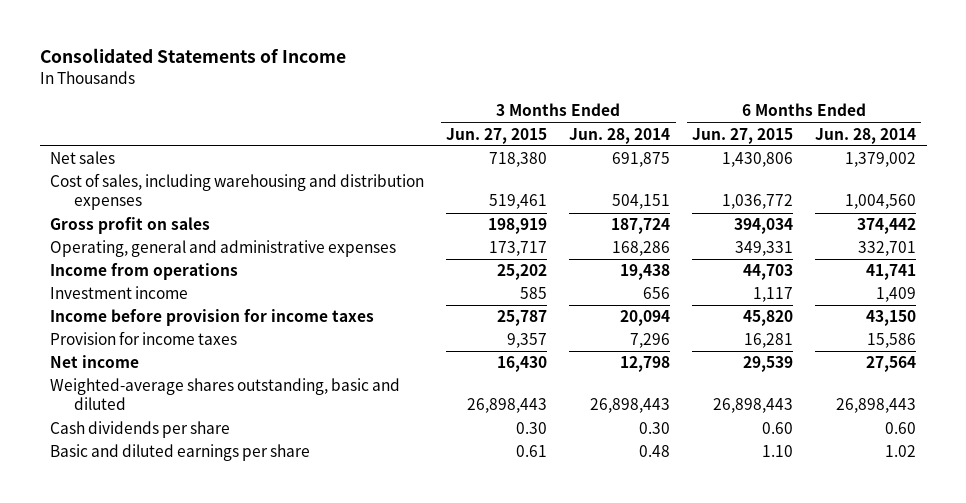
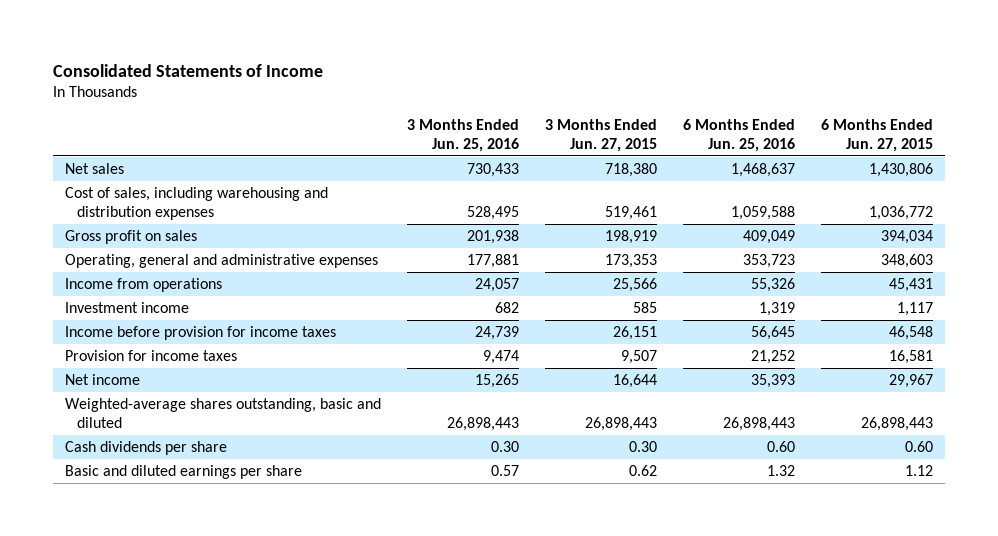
[569,127,671,144] Jun. 28, 2014 -> none
[814,127,916,144] Jun. 28, 2014 -> none
none -> [407,118,520,152] 3 Months Ended Jun. 25, 2016
none -> [682,118,795,152] 6 Months Ended Jun. 25, 2016
[489,241,548,257] 173,717 -> [605,254,658,269] 173,353
[735,241,794,257] 349,331 -> [880,254,933,269] 348,603
[497,264,548,281] 25,202 -> [613,278,658,293] 25,566
[743,264,794,281] 44,703 -> [888,278,933,293] 45,431
[497,310,548,327] 25,787 -> [613,326,658,341] 26,151
[743,310,794,327] 45,820 -> [888,326,933,341] 46,548
[507,333,548,349] 9,357 -> [621,350,658,365] 9,507
[744,333,794,349] 16,281 -> [888,350,933,365] 16,581
[497,356,548,373] 16,430 -> [613,374,658,389] 16,644
[743,356,794,373] 29,539 -> [888,374,933,389] 29,967
[516,445,548,458] 0.61 -> [629,465,658,477] 0.62
[762,445,794,458] 1.10 -> [904,465,933,477] 1.12

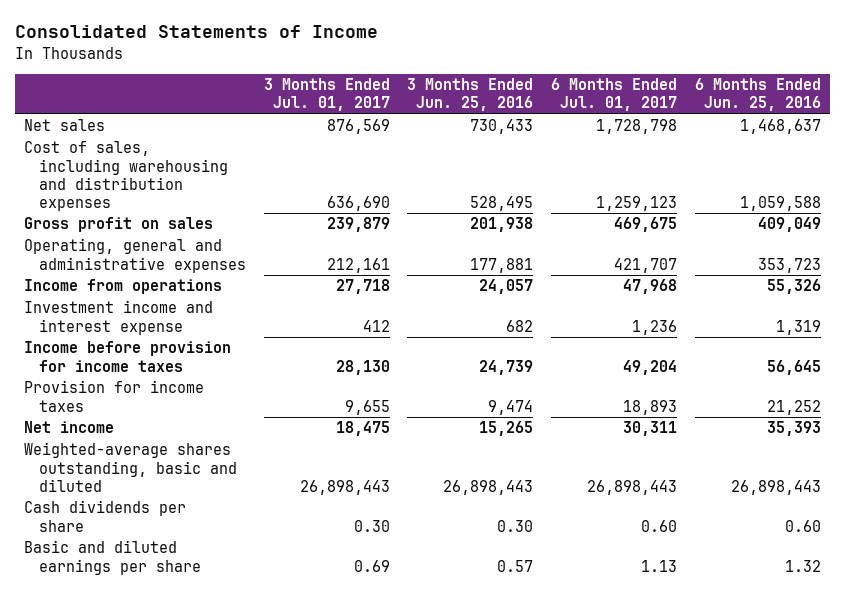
[545,118,658,152] 3 Months Ended Jun. 27, 2015 -> none
[820,118,933,152] 6 Months Ended Jun. 27, 2015 -> none
none -> [263,78,390,112] 3 Months Ended Jul. 01, 2017
none -> [551,78,678,112] 6 Months Ended Jul. 01, 2017
[65,302,190,314] Investment income -> [23,300,213,335] Investment income and interest expense

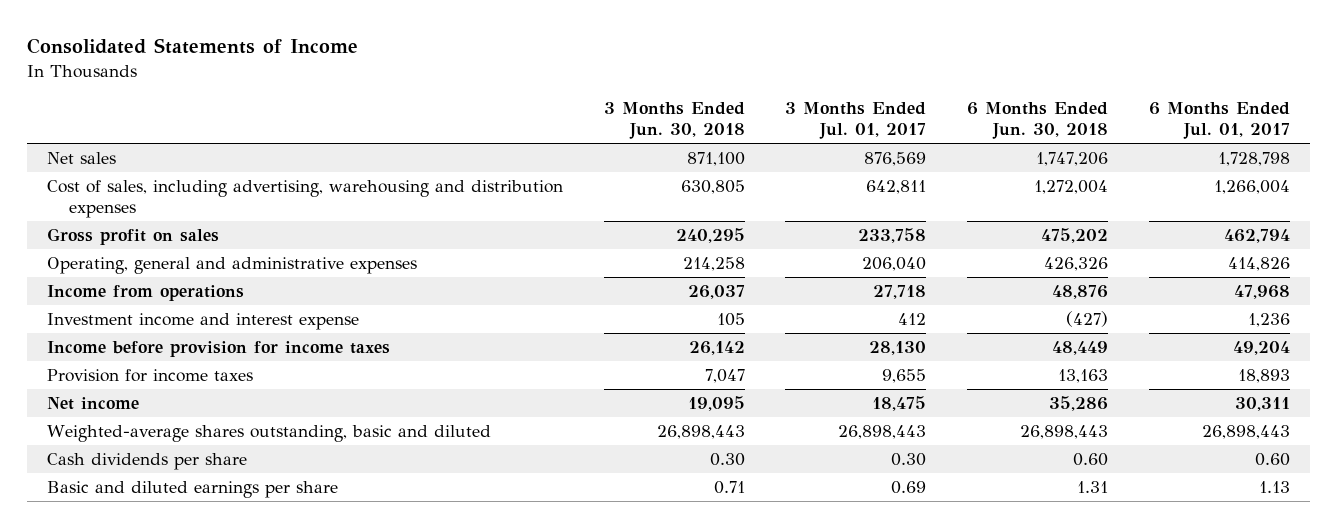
[407,78,534,112] 3 Months Ended Jun. 25, 2016 -> none
[694,78,821,112] 6 Months Ended Jun. 25, 2016 -> none
none -> [603,102,745,140] 3 Months Ended Jun. 30, 2018
none -> [967,102,1109,140] 6 Months Ended Jun. 30, 2018
[23,141,229,211] Cost of sales, including warehousing and distribution expenses -> [46,179,563,219] Cost of sales, including advertising, warehousing and distribution expenses
[326,195,390,211] 636,690 -> [866,179,927,194] 642,811
[596,195,678,211] 1,259,123 -> [1213,179,1290,194] 1,266,004
[326,217,390,233] 239,879 -> [858,227,927,243] 233,758
[614,217,678,233] 469,675 -> [1223,228,1290,243] 462,794
[326,257,390,273] 212,161 -> [862,256,927,271] 206,040
[614,257,678,273] 421,707 -> [1227,256,1290,271] 414,826

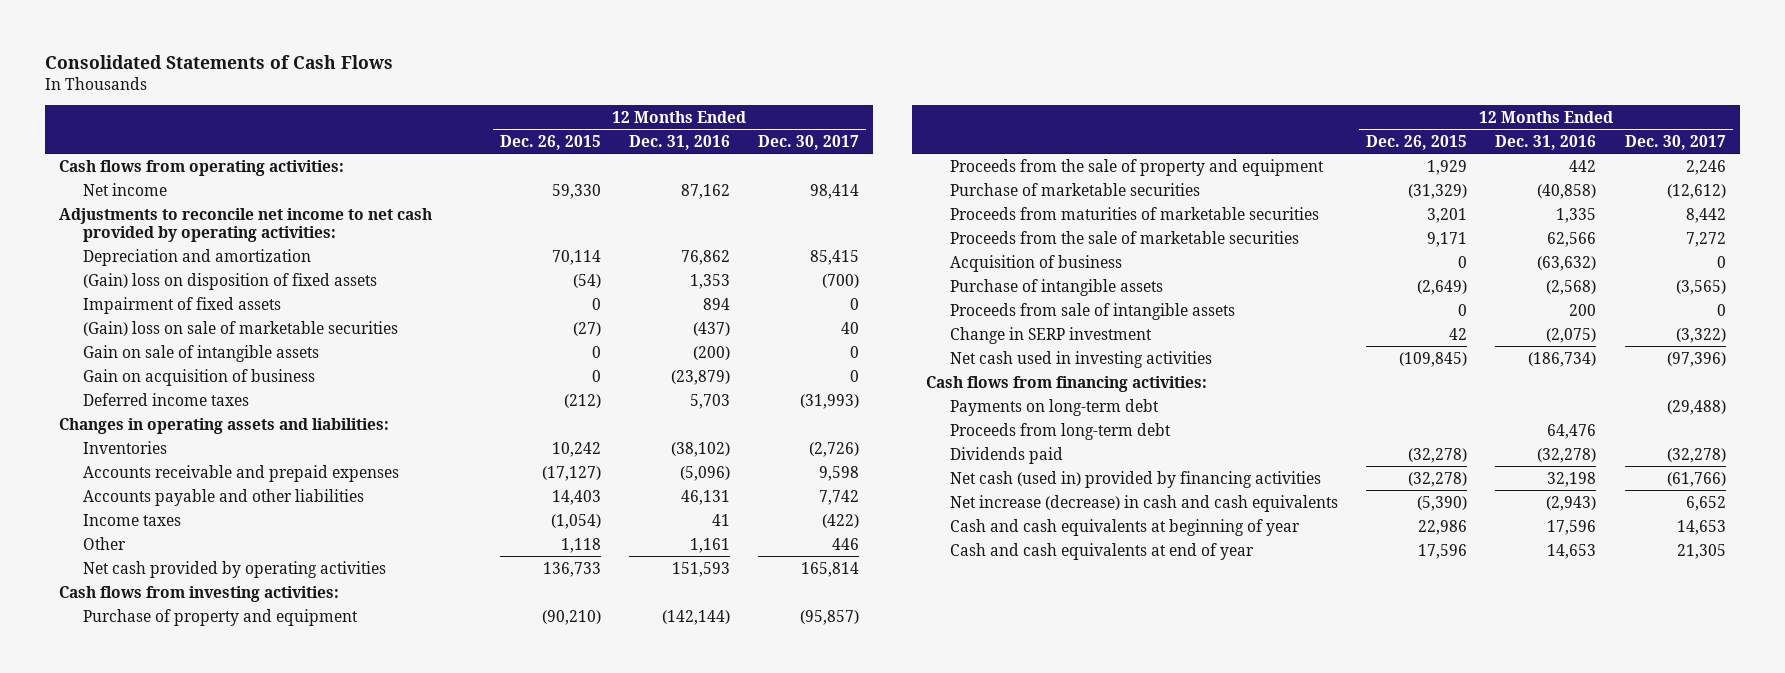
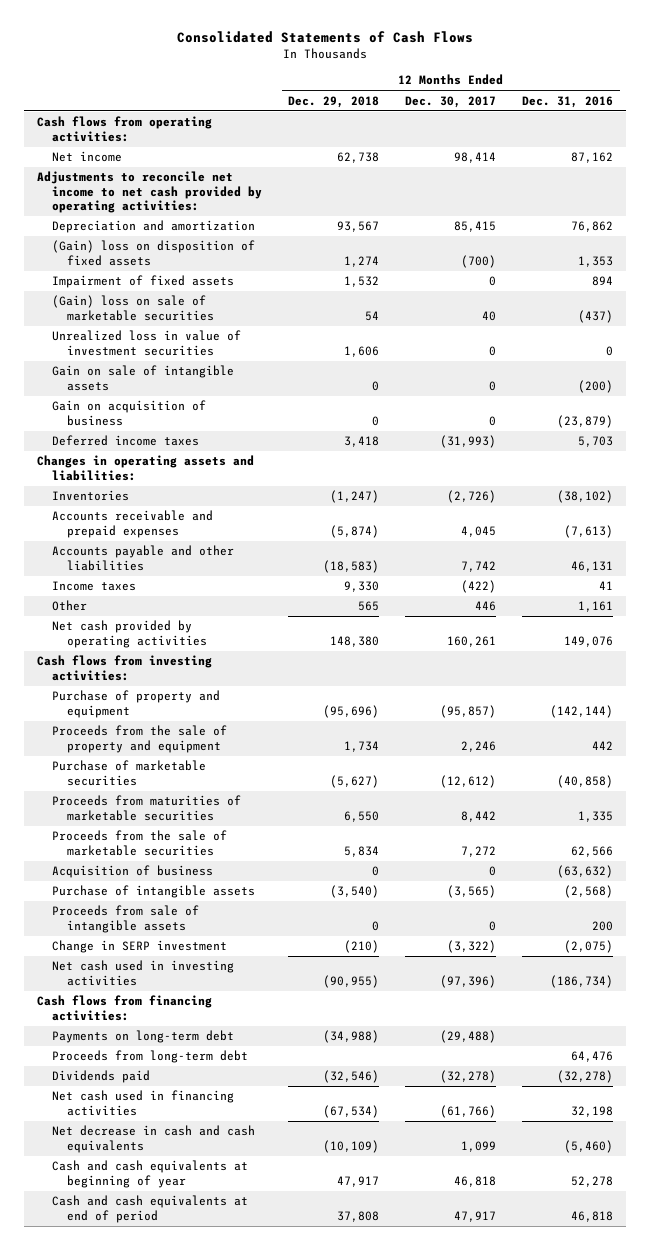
[499,134,601,150] Dec. 26, 2015 -> none
none -> [288,95,380,108] Dec. 29, 2018
none -> [52,330,242,356] Unrealized loss in value of investment securities
[679,465,730,481] (5,096) -> [564,524,614,538] (7,613)
[819,465,860,481] 9,598 -> [461,525,497,537] 4,045
[671,561,730,577] 151,593 -> [564,635,614,647] 149,076
[801,561,860,577] 165,814 -> [447,635,497,647] 160,261
[949,470,1321,488] Net cash (used in) provided by financing activities -> [52,1090,235,1116] Net cash used in financing activities
[949,494,1338,512] Net increase (decrease) in cash and cash equivalents -> [52,1125,256,1153] Net decrease in cash and cash equivalents
[1546,495,1597,511] (2,943) -> [564,1139,614,1153] (5,460)
[1685,495,1726,511] 6,652 -> [461,1140,497,1152] 1,099
[1547,519,1597,535] 17,596 -> [571,1175,614,1187] 52,278
[1676,519,1726,535] 14,653 -> [454,1175,497,1187] 46,818
[949,542,1254,560] Cash and cash equivalents at end of year -> [52,1195,249,1223] Cash and cash equivalents at end of period
[1547,543,1597,559] 14,653 -> [571,1210,614,1222] 46,818
[1676,543,1726,559] 21,305 -> [454,1210,497,1222] 47,917

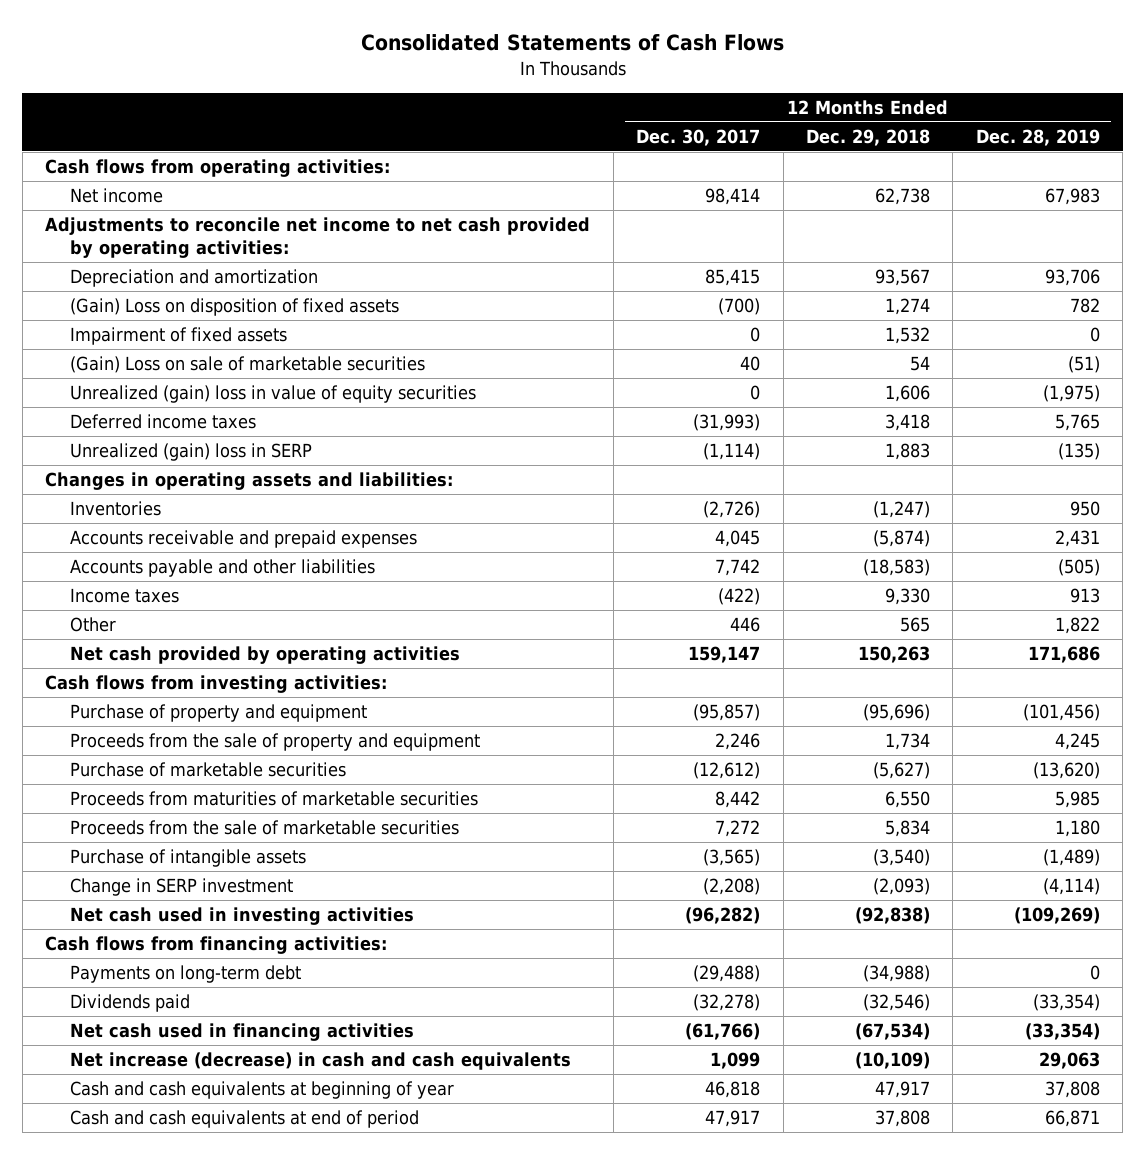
[522,95,614,108] Dec. 31, 2016 -> none
none -> [975,128,1100,146] Dec. 28, 2019
[52,240,256,266] (Gain) loss on disposition of fixed assets -> [69,298,399,317] (Gain) Loss on disposition of fixed assets
[52,365,235,391] Gain on sale of intangible assets -> none
[52,400,207,426] Gain on acquisition of business -> none
[52,295,215,321] (Gain) loss on sale of marketable securities -> [69,356,425,374] (Gain) Loss on sale of marketable securities
[52,330,242,356] Unrealized loss in value of investment securities -> [69,385,476,404] Unrealized (gain) loss in value of equity securities
none -> [69,443,312,462] Unrealized (gain) loss in SERP
[330,635,380,647] 148,380 -> [858,646,931,664] 150,263
[447,635,497,647] 160,261 -> [688,646,761,664] 159,147
[52,865,214,879] Acquisition of business -> none
[52,905,200,933] Proceeds from sale of intangible assets -> none
[344,940,380,954] (210) -> [873,878,931,896] (2,093)
[447,940,497,954] (3,322) -> [703,878,761,896] (2,208)
[323,974,380,988] (90,955) -> [855,907,931,925] (92,838)
[440,974,497,988] (97,396) -> [685,907,761,925] (96,282)
[52,1050,249,1064] Proceeds from long-term debt -> none
[52,1125,256,1153] Net decrease in cash and cash equivalents -> [69,1052,571,1071] Net increase (decrease) in cash and cash equivalents

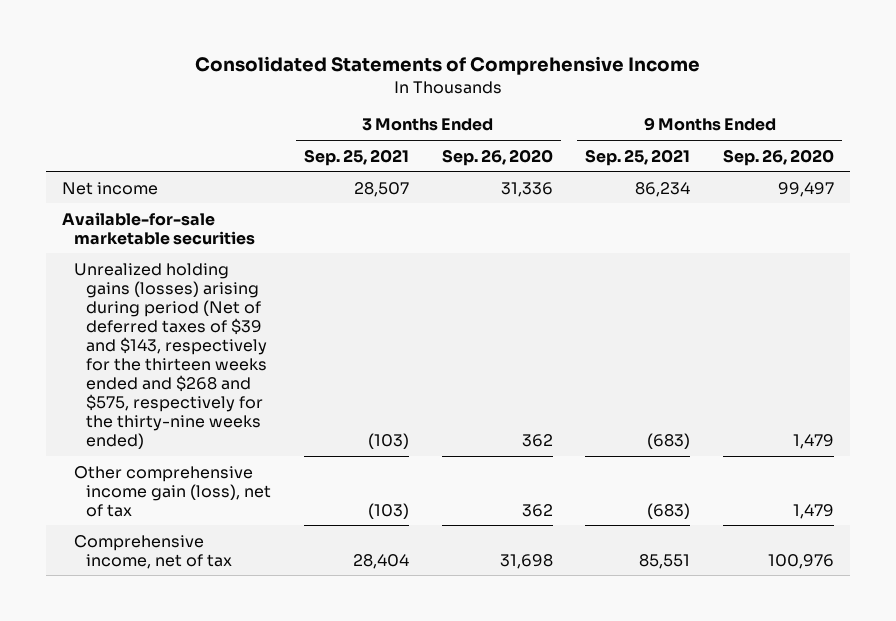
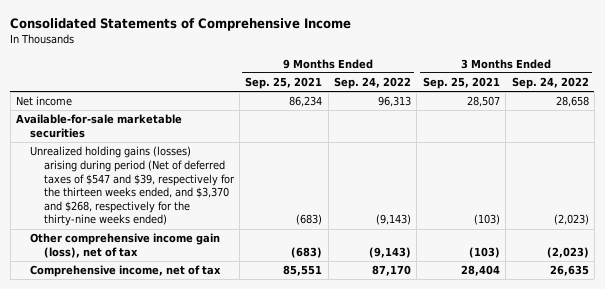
[441,148,553,166] Sep. 26, 2020 -> none
[722,148,834,166] Sep. 26, 2020 -> none
none -> [334,77,412,90] Sep. 24, 2022
none -> [511,77,589,90] Sep. 24, 2022
[74,262,268,450] Unrealized holding gains (losses) arising during period (Net of deferred taxes of $39 and $143, respectively for the thirteen weeks ended and $268 and $575, respectively for the thirty-nine weeks ended) -> [30,146,235,227] Unrealized holding gains (losses) arising during period (Net of deferred taxes of $547 and $39, respectively for the thirteen weeks ended, and $3,370 and $268, respectively for the thirty-nine weeks ended)

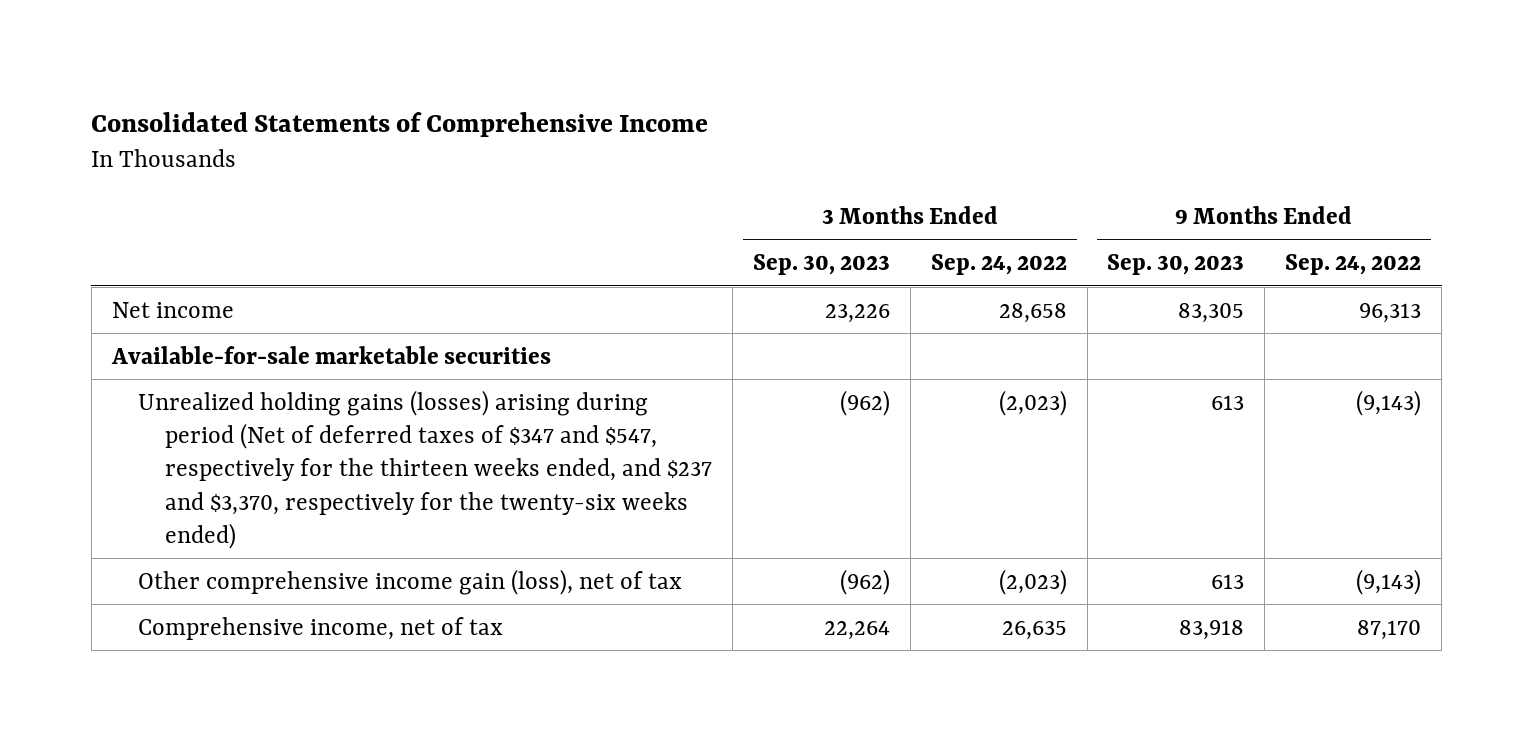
[245,77,323,90] Sep. 25, 2021 -> none
[422,77,500,90] Sep. 25, 2021 -> none
none -> [752,254,890,276] Sep. 30, 2023
none -> [1107,254,1245,276] Sep. 30, 2023
[30,146,235,227] Unrealized holding gains (losses) arising during period (Net of deferred taxes of $547 and $39, respectively for the thirteen weeks ended, and $3,370 and $268, respectively for the thirty-nine weeks ended) -> [138,389,713,549] Unrealized holding gains (losses) arising during period (Net of deferred taxes of $347 and $547, respectively for the thirteen weeks ended, and $237 and $3,370, respectively for the twenty-six weeks ended)

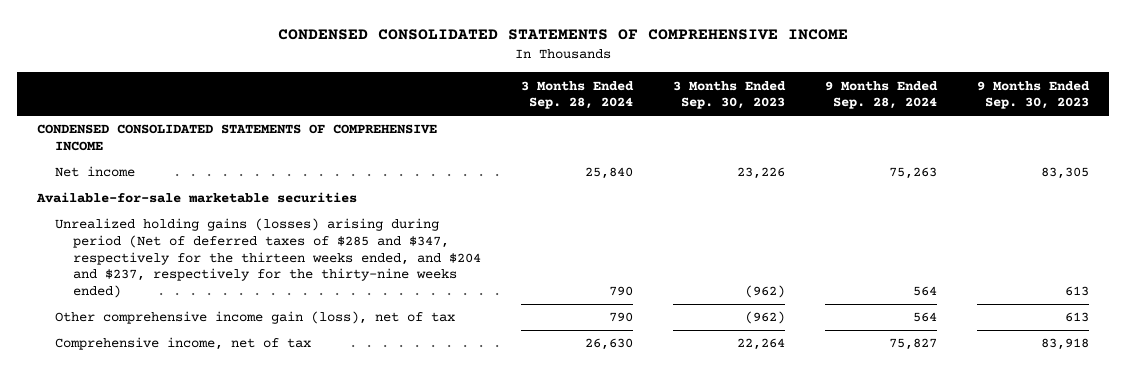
[91,111,709,137] Consolidated Statements of Comprehensive Income -> [278,28,849,40] CONDENSED CONSOLIDATED STATEMENTS OF COMPREHENSIVE INCOME
[930,254,1067,276] Sep. 24, 2022 -> none
[1285,254,1422,276] Sep. 24, 2022 -> none
none -> [521,80,635,110] 3 Months Ended Sep. 28, 2024
none -> [825,80,939,110] 9 Months Ended Sep. 28, 2024
none -> [36,124,437,151] CONDENSED CONSOLIDATED STATEMENTS OF COMPREHENSIVE INCOME
[138,389,713,549] Unrealized holding gains (losses) arising during period (Net of deferred taxes of $347 and $547, respectively for the thirteen weeks ended, and $237 and $3,370, respectively for the twenty-six weeks ended) -> [54,218,482,299] Unrealized holding gains (losses) arising during period (Net of deferred taxes of $285 and $347, respectively for the thirteen weeks ended, and $204 and $237, respectively for the thirty-nine weeks ended)

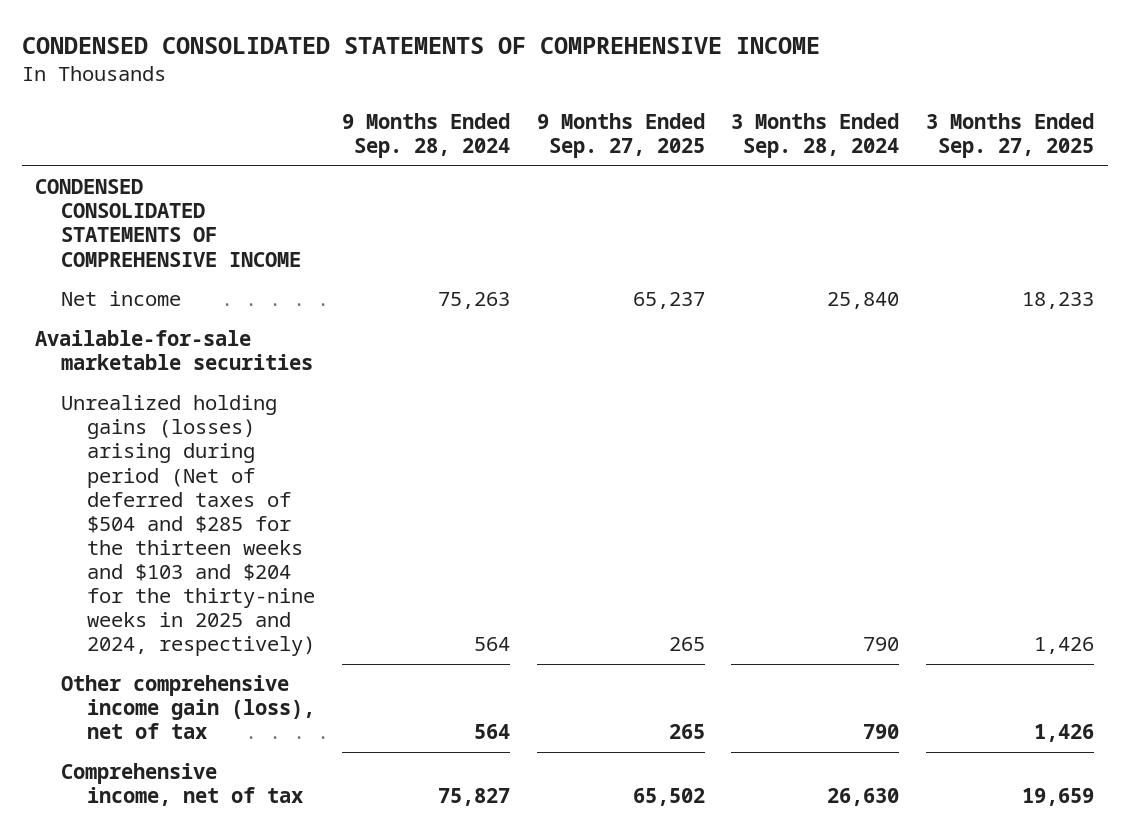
[673,80,787,110] 3 Months Ended Sep. 30, 2023 -> none
[977,80,1091,110] 9 Months Ended Sep. 30, 2023 -> none
none -> [536,113,705,159] 9 Months Ended Sep. 27, 2025
none -> [926,113,1095,159] 3 Months Ended Sep. 27, 2025
[54,218,482,299] Unrealized holding gains (losses) arising during period (Net of deferred taxes of $285 and $347, respectively for the thirteen weeks ended, and $204 and $237, respectively for the thirty-nine weeks ended) -> [61,395,316,657] Unrealized holding gains (losses) arising during period (Net of deferred taxes of $504 and $285 for the thirteen weeks and $103 and $204 for the thirty-nine weeks in 2025 and 2024, respectively)

